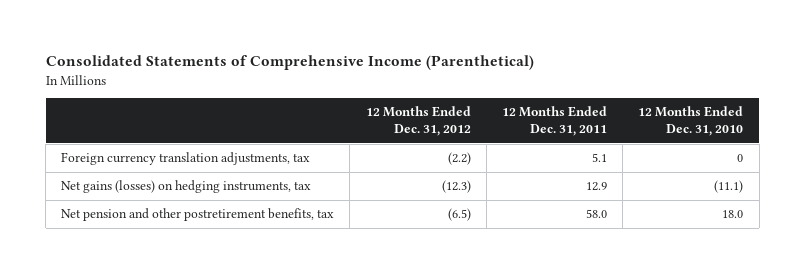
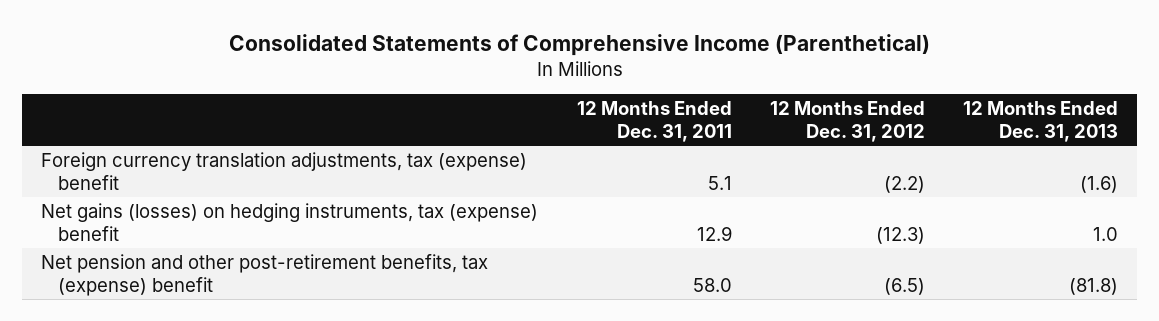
[638,106,744,137] 12 Months Ended Dec. 31, 2010 -> none
none -> [963,100,1119,142] 12 Months Ended Dec. 31, 2013
[61,152,311,166] Foreign currency translation adjustments, tax -> [41,152,528,190] Foreign currency translation adjustments, tax (expense) benefit
[61,180,312,194] Net gains (losses) on hedging instruments, tax -> [41,203,539,241] Net gains (losses) on hedging instruments, tax (expense) benefit
[61,208,335,222] Net pension and other postretirement benefits, tax -> [41,254,489,296] Net pension and other post-retirement benefits, tax (expense) benefit

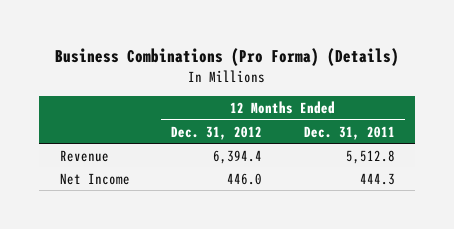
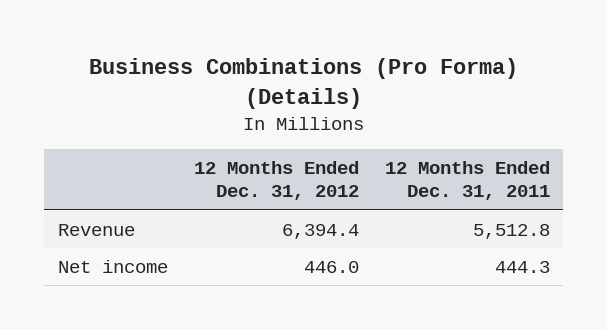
[59,172,130,185] Net Income -> [57,260,168,274] Net income

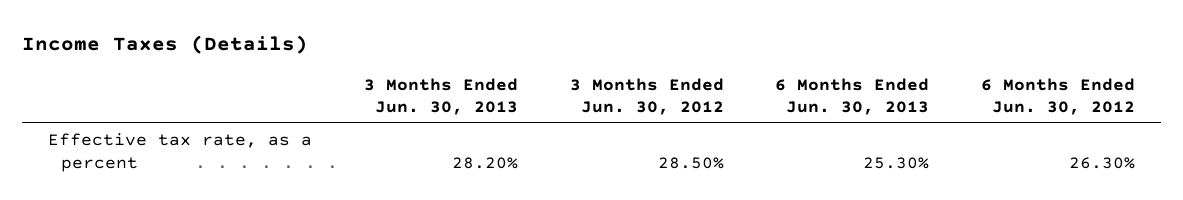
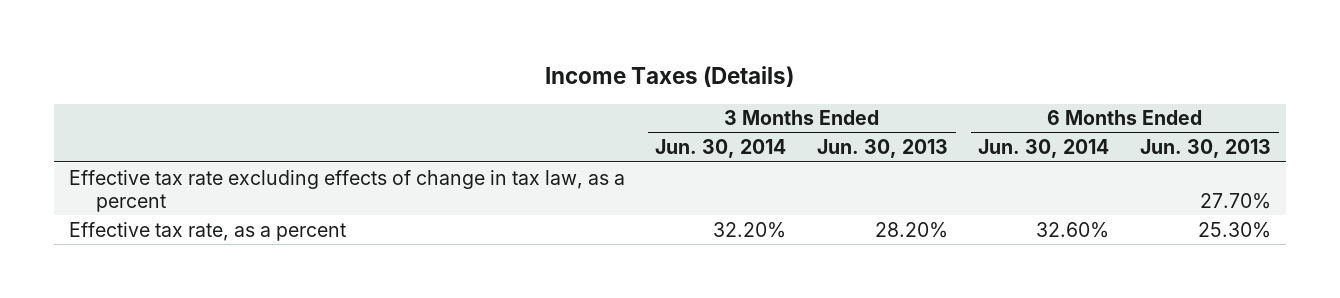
[569,77,724,116] 3 Months Ended Jun. 30, 2012 -> none
[981,77,1136,116] 6 Months Ended Jun. 30, 2012 -> none
none -> [655,139,787,159] Jun. 30, 2014
none -> [978,139,1110,159] Jun. 30, 2014
none -> [68,169,625,212] Effective tax rate excluding effects of change in tax law, as a percent

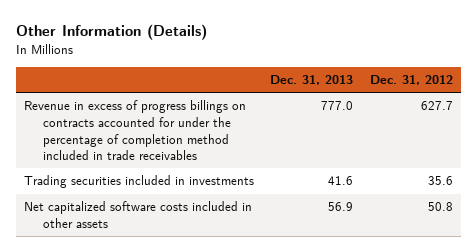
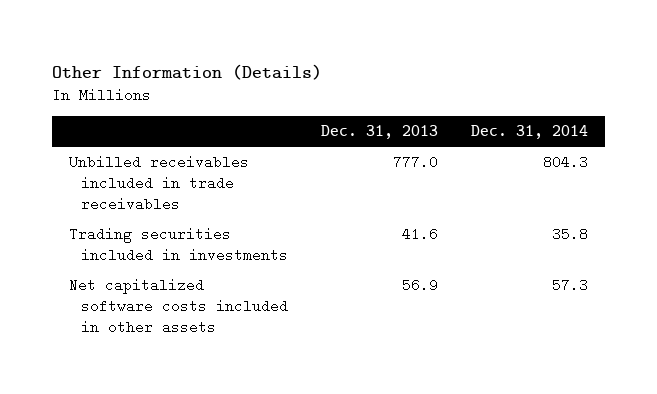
[369,75,453,86] Dec. 31, 2012 -> none
none -> [471,125,589,140] Dec. 31, 2014
[23,100,246,161] Revenue in excess of progress billings on contracts accounted for under the percentage of completion method included in trade receivables -> [69,154,250,212] Unbilled receivables included in trade receivables

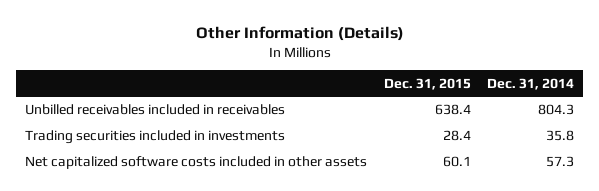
[320,125,438,140] Dec. 31, 2013 -> none
none -> [383,77,471,90] Dec. 31, 2015
[69,154,250,212] Unbilled receivables included in trade receivables -> [24,104,285,116] Unbilled receivables included in receivables

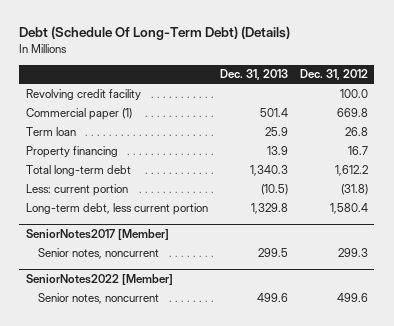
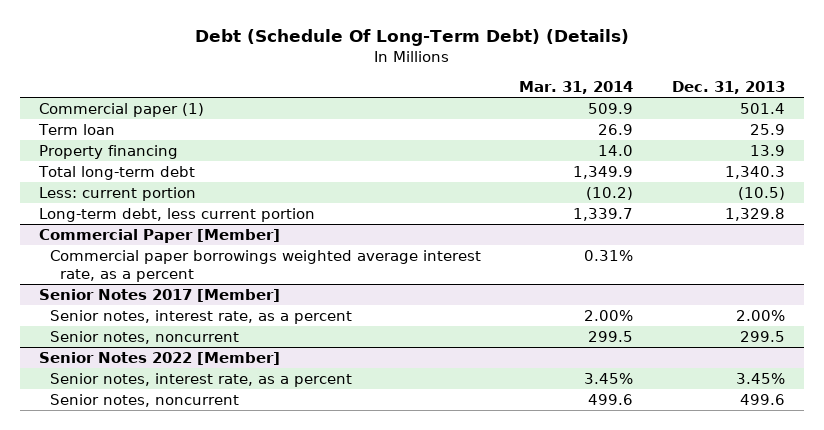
[300,69,369,81] Dec. 31, 2012 -> none
none -> [519,80,634,94] Mar. 31, 2014
[25,88,141,100] Revolving credit facility -> none
[25,228,169,240] SeniorNotes2017 [Member] -> none
none -> [39,228,281,243] Commercial Paper [Member]
none -> [49,249,481,282] Commercial paper borrowings weighted average interest rate, as a percent
none -> [39,288,281,302] Senior Notes 2017 [Member]
none -> [49,309,352,324] Senior notes, interest rate, as a percent
[25,273,173,285] SeniorNotes2022 [Member] -> none
none -> [39,351,281,365] Senior Notes 2022 [Member]
none -> [49,372,352,387] Senior notes, interest rate, as a percent

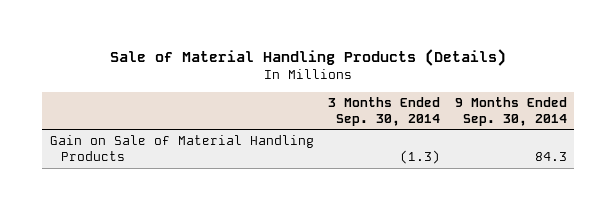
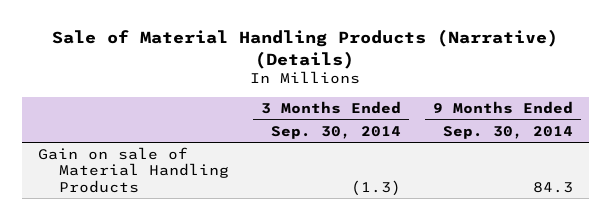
[110,49,507,67] Sale of Material Handling Products (Details) -> [52,29,559,69] Sale of Material Handling Products (Narrative) (Details)
[49,135,314,162] Gain on Sale of Material Handling Products -> [37,147,229,193] Gain on sale of Material Handling Products

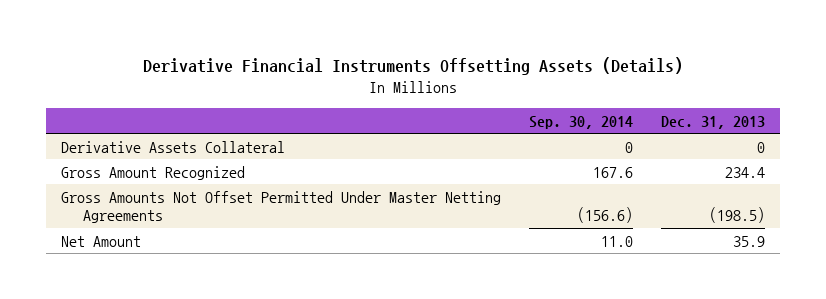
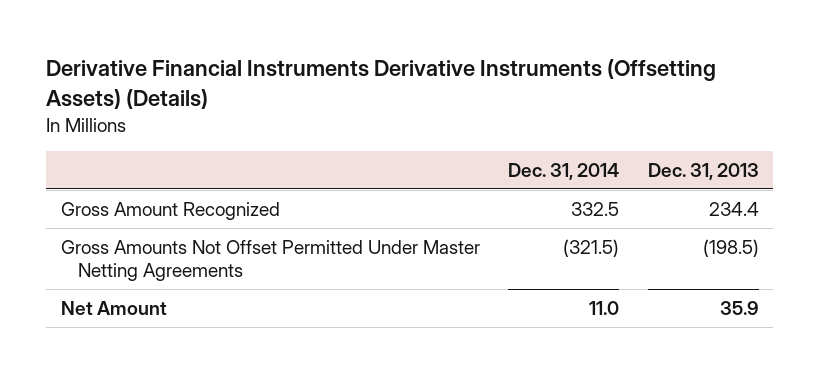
[142,56,683,75] Derivative Financial Instruments Offsetting Assets (Details) -> [46,59,717,109] Derivative Financial Instruments Derivative Instruments (Offsetting Assets) (Details)
[528,115,633,129] Sep. 30, 2014 -> none
none -> [508,162,620,180] Dec. 31, 2014
[60,140,285,153] Derivative Assets Collateral -> none

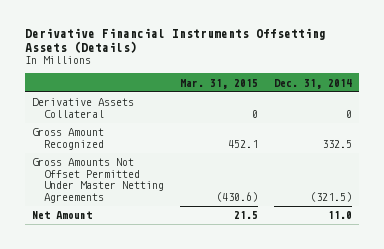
[46,59,717,109] Derivative Financial Instruments Derivative Instruments (Offsetting Assets) (Details) -> [24,28,326,54] Derivative Financial Instruments Offsetting Assets (Details)
[647,162,759,180] Dec. 31, 2013 -> none
none -> [179,78,258,89] Mar. 31, 2015
none -> [32,98,135,118] Derivative Assets Collateral

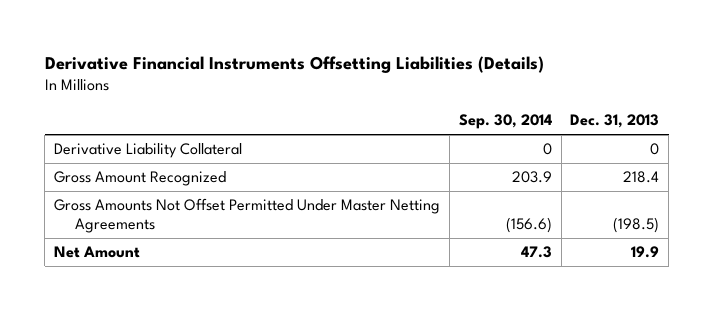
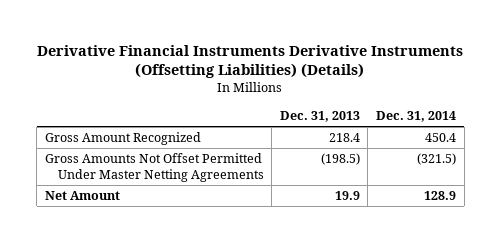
[44,56,544,74] Derivative Financial Instruments Offsetting Liabilities (Details) -> [37,44,464,79] Derivative Financial Instruments Derivative Instruments (Offsetting Liabilities) (Details)
[458,114,552,130] Sep. 30, 2014 -> none
none -> [375,110,456,122] Dec. 31, 2014
[53,143,242,159] Derivative Liability Collateral -> none

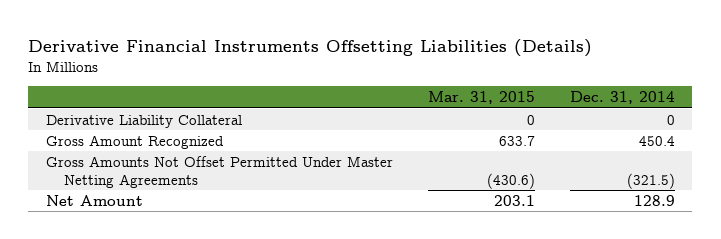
[37,44,464,79] Derivative Financial Instruments Derivative Instruments (Offsetting Liabilities) (Details) -> [28,38,593,57] Derivative Financial Instruments Offsetting Liabilities (Details)
[279,110,360,122] Dec. 31, 2013 -> none
none -> [427,91,535,105] Mar. 31, 2015
none -> [45,114,242,128] Derivative Liability Collateral

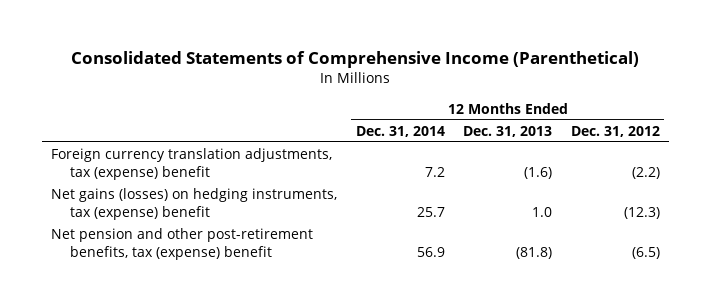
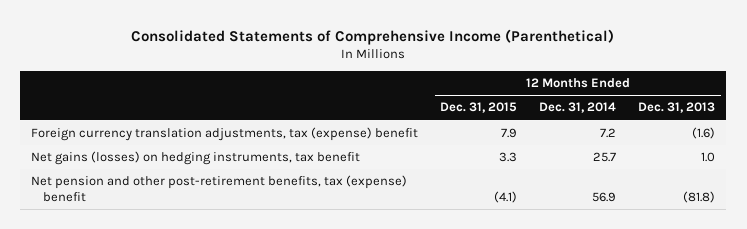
[570,125,660,137] Dec. 31, 2012 -> none
none -> [440,102,518,114] Dec. 31, 2015
[51,188,338,221] Net gains (losses) on hedging instruments, tax (expense) benefit -> [31,151,361,166] Net gains (losses) on hedging instruments, tax benefit

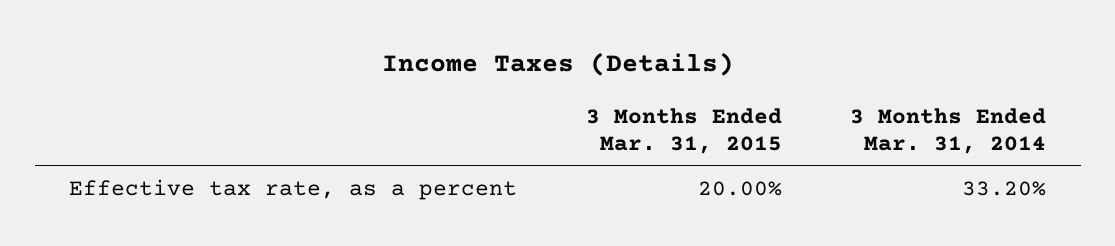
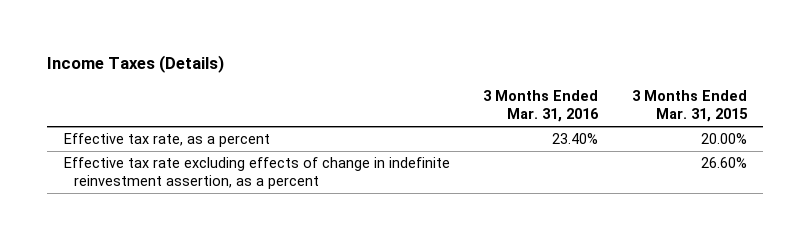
[850,107,1047,154] 3 Months Ended Mar. 31, 2014 -> none
none -> [483,90,600,123] 3 Months Ended Mar. 31, 2016
none -> [63,157,450,190] Effective tax rate excluding effects of change in indefinite reinvestment assertion, as a percent

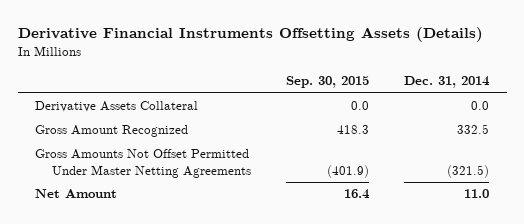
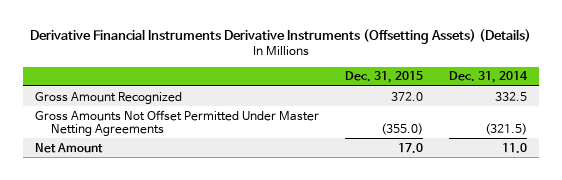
[17,26,483,42] Derivative Financial Instruments Offsetting Assets (Details) -> [30,29,532,45] Derivative Financial Instruments Derivative Instruments (Offsetting Assets) (Details)
[286,76,370,89] Sep. 30, 2015 -> none
none -> [345,71,424,84] Dec. 31, 2015
[35,101,199,113] Derivative Assets Collateral -> none

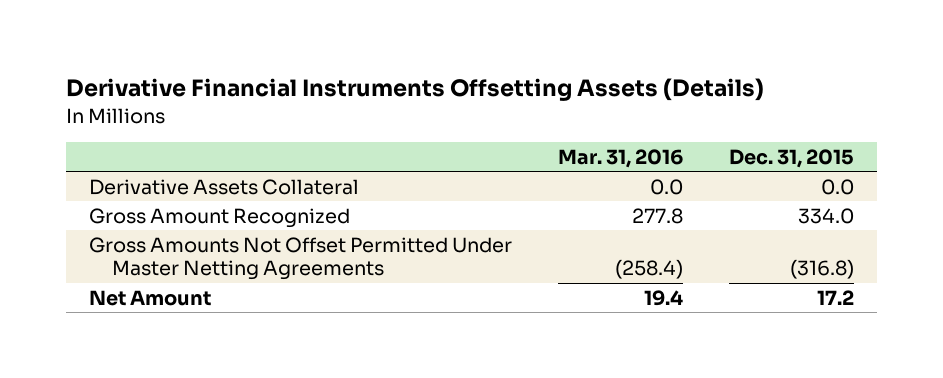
[30,29,532,45] Derivative Financial Instruments Derivative Instruments (Offsetting Assets) (Details) -> [65,78,764,102] Derivative Financial Instruments Offsetting Assets (Details)
[448,71,528,84] Dec. 31, 2014 -> none
none -> [558,148,684,168] Mar. 31, 2016
none -> [88,178,359,195] Derivative Assets Collateral
[391,91,424,101] 372.0 -> [798,207,855,224] 334.0
[381,122,424,135] (355.0) -> [790,259,855,280] (316.8)
[398,142,424,153] 17.0 -> [817,289,855,305] 17.2

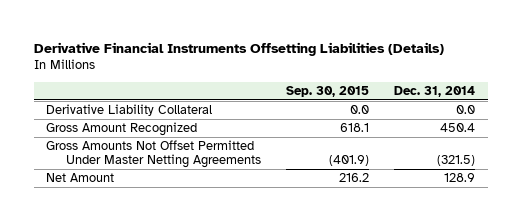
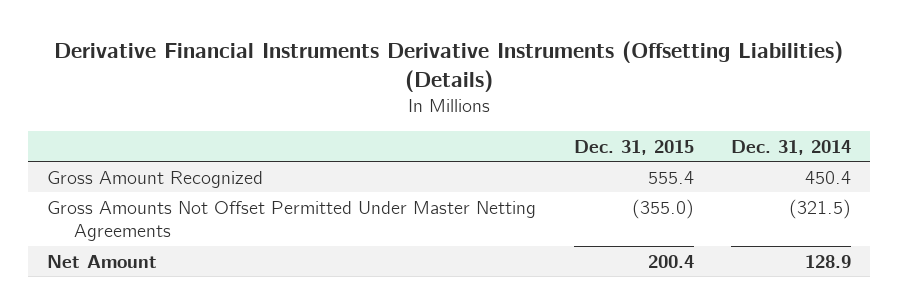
[33,41,444,56] Derivative Financial Instruments Offsetting Liabilities (Details) -> [54,40,844,92] Derivative Financial Instruments Derivative Instruments (Offsetting Liabilities) (Details)
[286,85,370,97] Sep. 30, 2015 -> none
none -> [573,139,694,155] Dec. 31, 2015
[46,104,213,117] Derivative Liability Collateral -> none

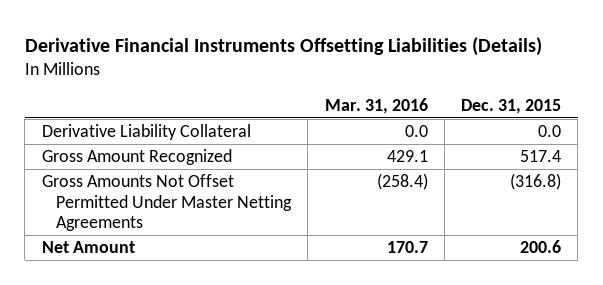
[54,40,844,92] Derivative Financial Instruments Derivative Instruments (Offsetting Liabilities) (Details) -> [24,36,542,56] Derivative Financial Instruments Offsetting Liabilities (Details)
[730,139,851,155] Dec. 31, 2014 -> none
none -> [324,97,428,114] Mar. 31, 2016
none -> [41,124,251,141] Derivative Liability Collateral
[647,170,694,184] 555.4 -> [520,150,562,163] 517.4
[631,198,694,219] (355.0) -> [510,173,562,191] (316.8)
[647,254,694,268] 200.4 -> [520,240,562,254] 200.6

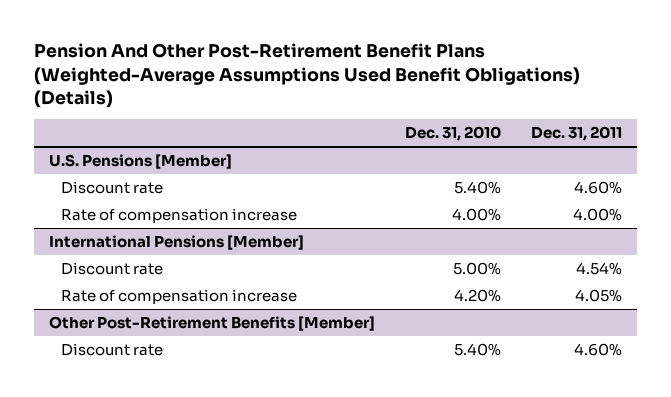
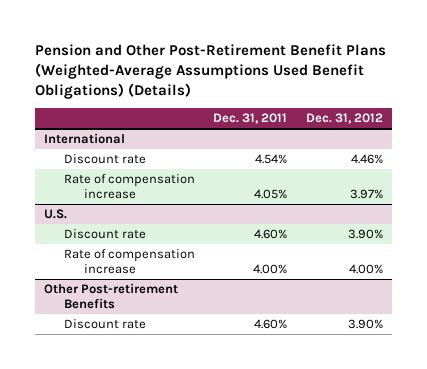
[33,43,580,108] Pension And Other Post-Retirement Benefit Plans (Weighted-Average Assumptions Used Benefit Obligations) (Details) -> [34,43,386,100] Pension and Other Post-Retirement Benefit Plans (Weighted-Average Assumptions Used Benefit Obligations) (Details)
[405,126,502,142] Dec. 31, 2010 -> none
none -> [305,113,383,125] Dec. 31, 2012
[48,154,232,170] U.S. Pensions [Member] -> none
[61,181,164,195] Discount rate -> none
[61,208,298,224] Rate of compensation increase -> none
[48,235,304,251] International Pensions [Member] -> none
none -> [43,133,125,145] International
[48,316,375,332] Other Post-Retirement Benefits [Member] -> none
none -> [43,209,67,220] U.S.
none -> [64,249,196,275] Rate of compensation increase
none -> [43,283,178,310] Other Post-retirement Benefits
none -> [64,319,147,330] Discount rate

